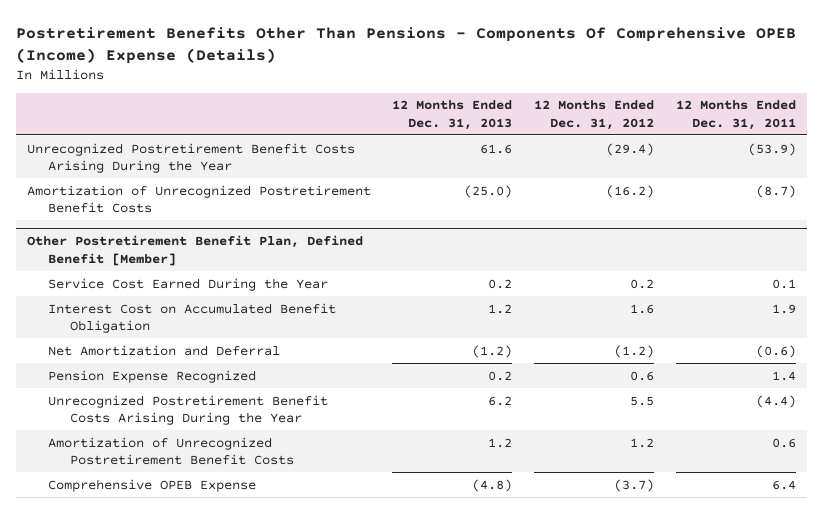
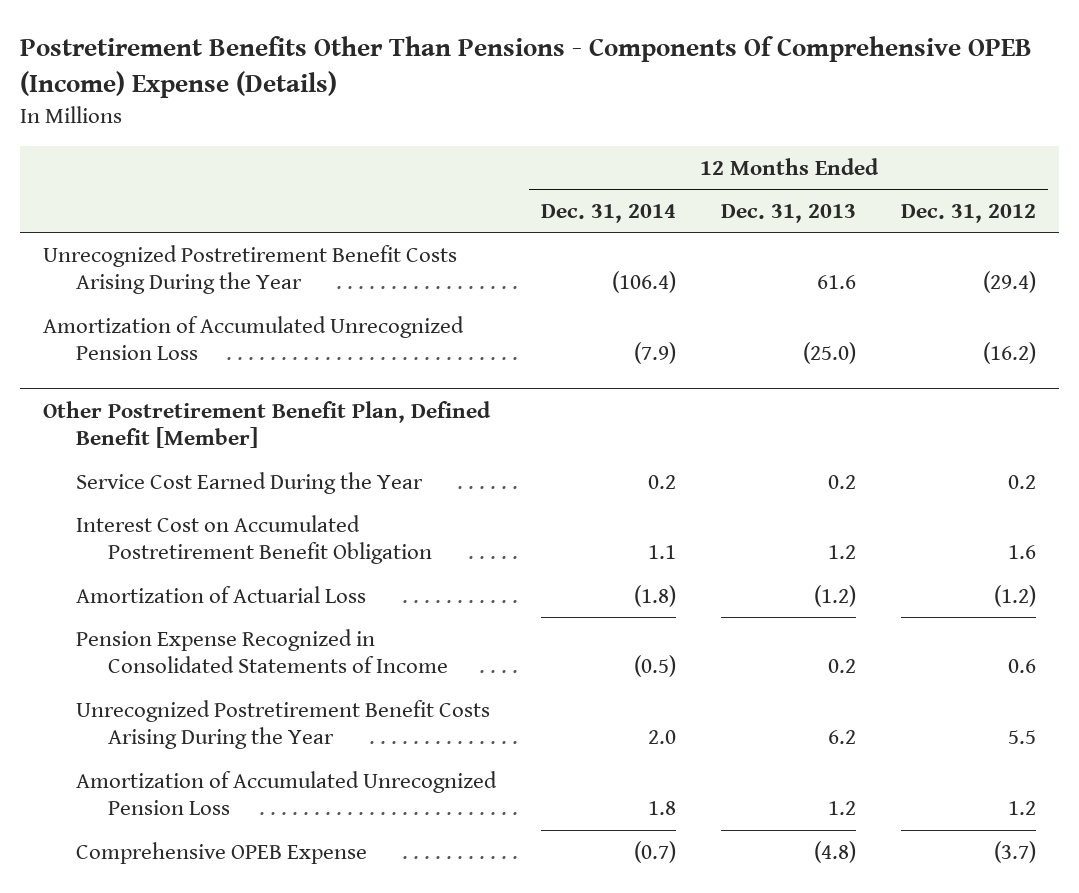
[675,100,796,130] 12 Months Ended Dec. 31, 2011 -> none
none -> [540,203,676,223] Dec. 31, 2014
[26,184,371,213] Amortization of Unrecognized Postretirement Benefit Costs -> [42,315,464,361] Amortization of Accumulated Unrecognized Pension Loss
[48,302,337,333] Interest Cost on Accumulated Benefit Obligation -> [75,514,433,565] Interest Cost on Accumulated Postretirement Benefit Obligation
[48,344,281,356] Net Amortization and Deferral -> [75,585,366,603] Amortization of Actuarial Loss
[48,369,257,383] Pension Expense Recognized -> [75,628,449,674] Pension Expense Recognized in Consolidated Statements of Income
[48,436,294,465] Amortization of Unrecognized Postretirement Benefit Costs -> [75,770,497,816] Amortization of Accumulated Unrecognized Pension Loss

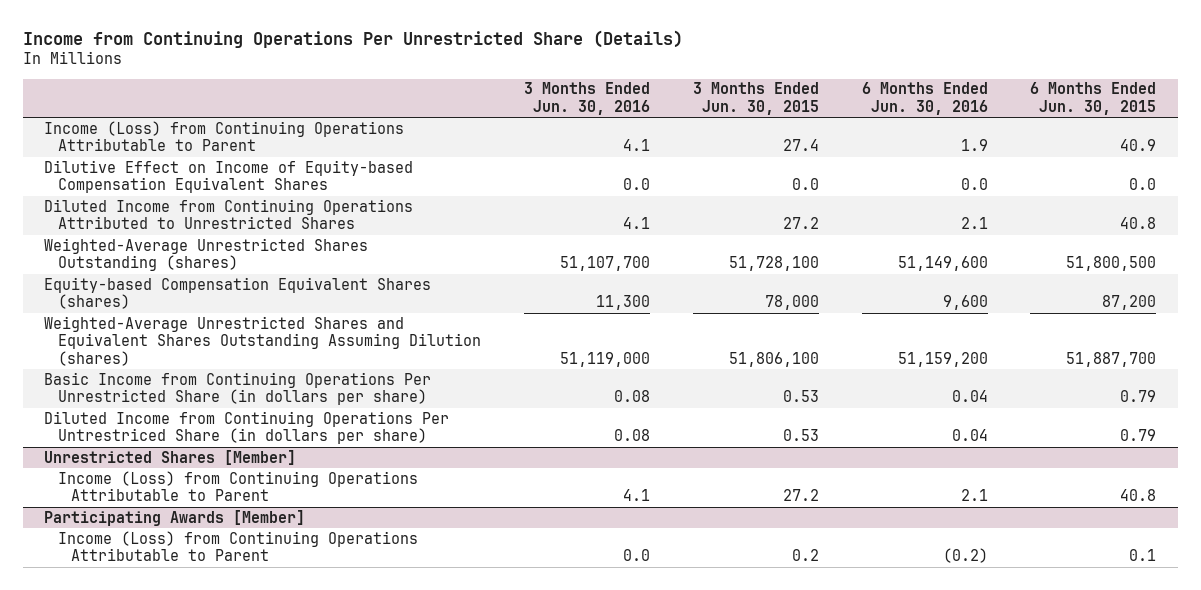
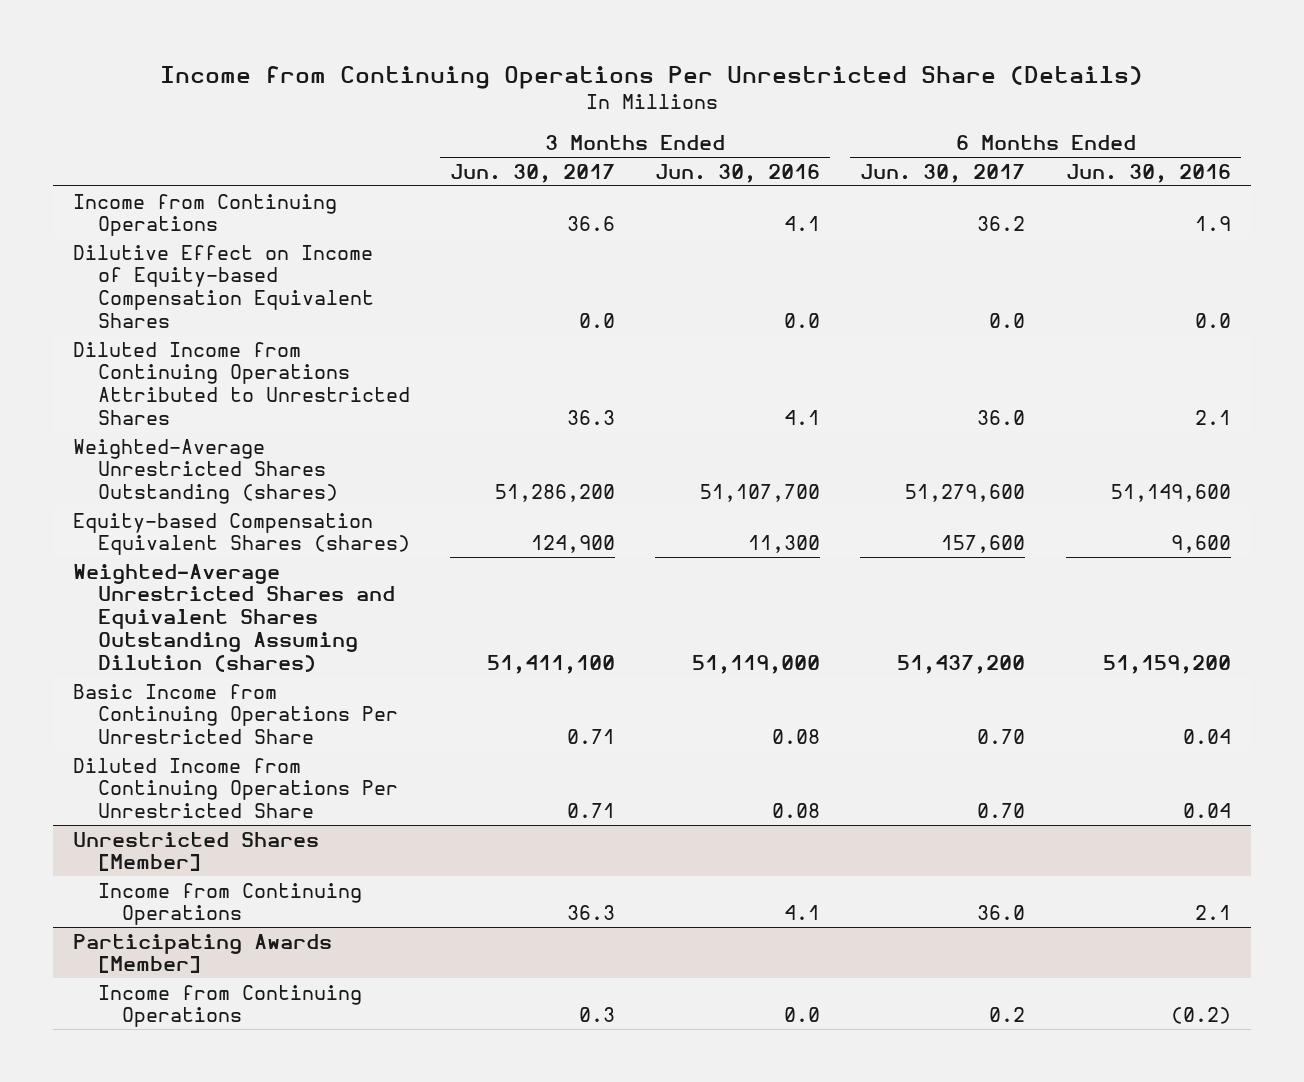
[692,82,819,115] 3 Months Ended Jun. 30, 2015 -> none
[1030,82,1157,115] 6 Months Ended Jun. 30, 2015 -> none
none -> [450,163,616,183] Jun. 30, 2017
none -> [860,163,1026,183] Jun. 30, 2017
[44,120,405,152] Income (Loss) from Continuing Operations Attributable to Parent -> [73,193,338,237] Income from Continuing Operations
[44,371,432,406] Basic Income from Continuing Operations Per Unrestricted Share (in dollars per share) -> [73,683,398,745] Basic Income from Continuing Operations Per Unrestricted Share
[44,410,450,445] Diluted Income from Continuing Operations Per Untrestriced Share (in dollars per share) -> [73,757,398,819] Diluted Income from Continuing Operations Per Unrestricted Share
[57,470,418,502] Income (Loss) from Continuing Operations Attributable to Parent -> [97,882,362,926] Income from Continuing Operations
[57,530,418,562] Income (Loss) from Continuing Operations Attributable to Parent -> [97,984,362,1028] Income from Continuing Operations

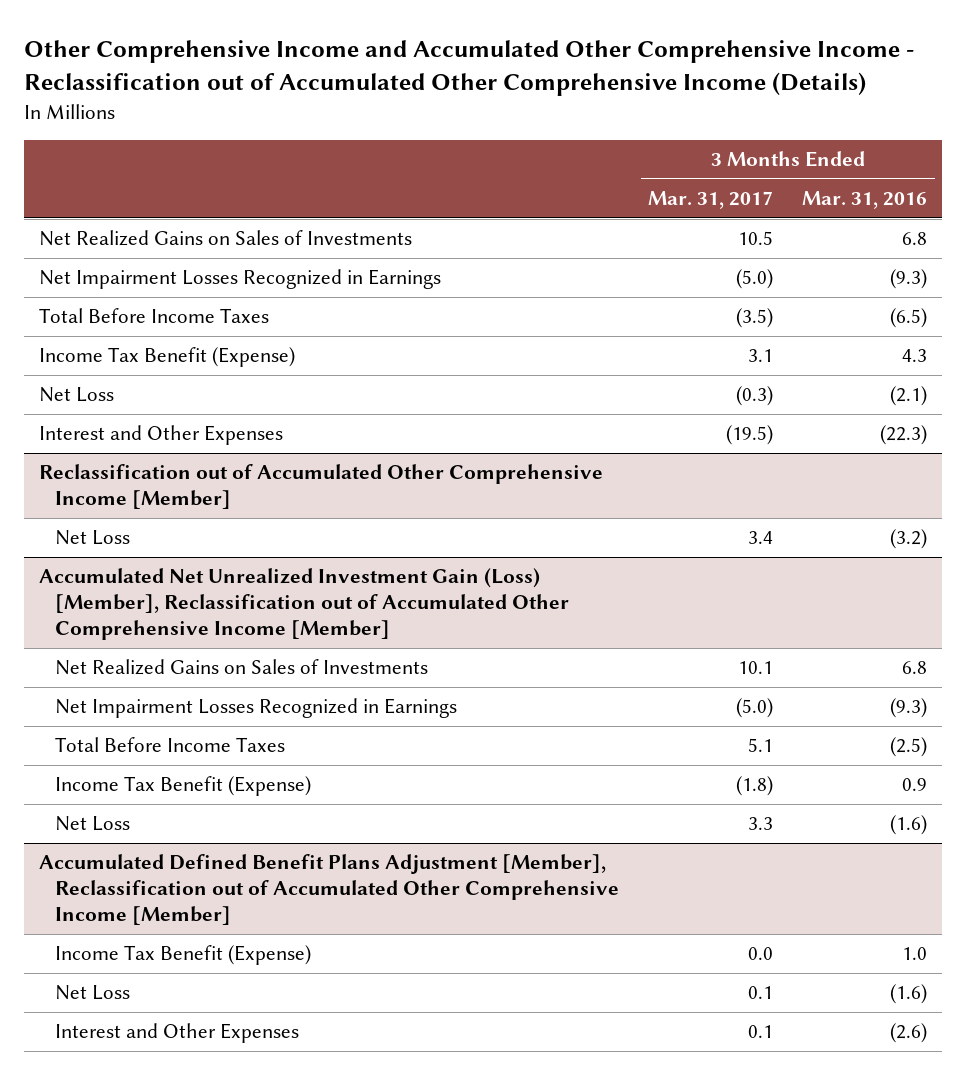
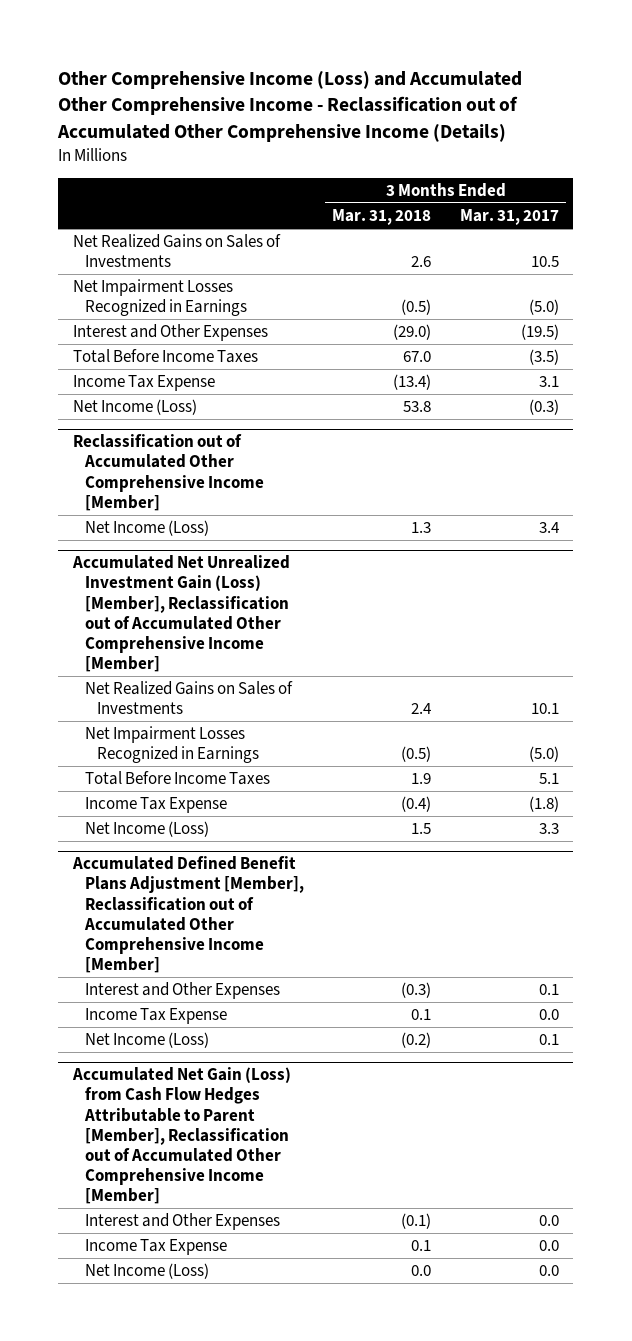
[24,40,915,97] Other Comprehensive Income and Accumulated Other Comprehensive Income - Reclassification out of Accumulated Other Comprehensive Income (Details) -> [57,70,523,142] Other Comprehensive Income (Loss) and Accumulated Other Comprehensive Income - Reclassification out of Accumulated Other Comprehensive Income (Details)
[802,191,928,210] Mar. 31, 2016 -> none
none -> [332,209,432,226] Mar. 31, 2018
[38,347,295,368] Income Tax Benefit (Expense) -> none
[38,387,114,403] Net Loss -> none
[38,308,269,324] Total Before Income Taxes -> [72,349,258,364] Total Before Income Taxes
none -> [72,375,215,392] Income Tax Expense
none -> [72,399,197,416] Net Income (Loss)
[54,530,130,546] Net Loss -> [84,520,209,537] Net Income (Loss)
[54,776,311,797] Income Tax Benefit (Expense) -> [84,797,227,814] Income Tax Expense
[54,816,130,832] Net Loss -> [84,821,209,838] Net Income (Loss)
[54,945,311,966] Income Tax Benefit (Expense) -> none
[54,985,130,1001] Net Loss -> none
none -> [84,1008,227,1025] Income Tax Expense
none -> [84,1032,209,1049] Net Income (Loss)
none -> [71,1067,291,1205] Accumulated Net Gain (Loss) from Cash Flow Hedges Attributable to Parent [Member], Reclassification out of Accumulated Other Comprehensive Income [Member]
none -> [84,1213,280,1231] Interest and Other Expenses
none -> [84,1239,227,1256] Income Tax Expense
none -> [84,1263,209,1280] Net Income (Loss)

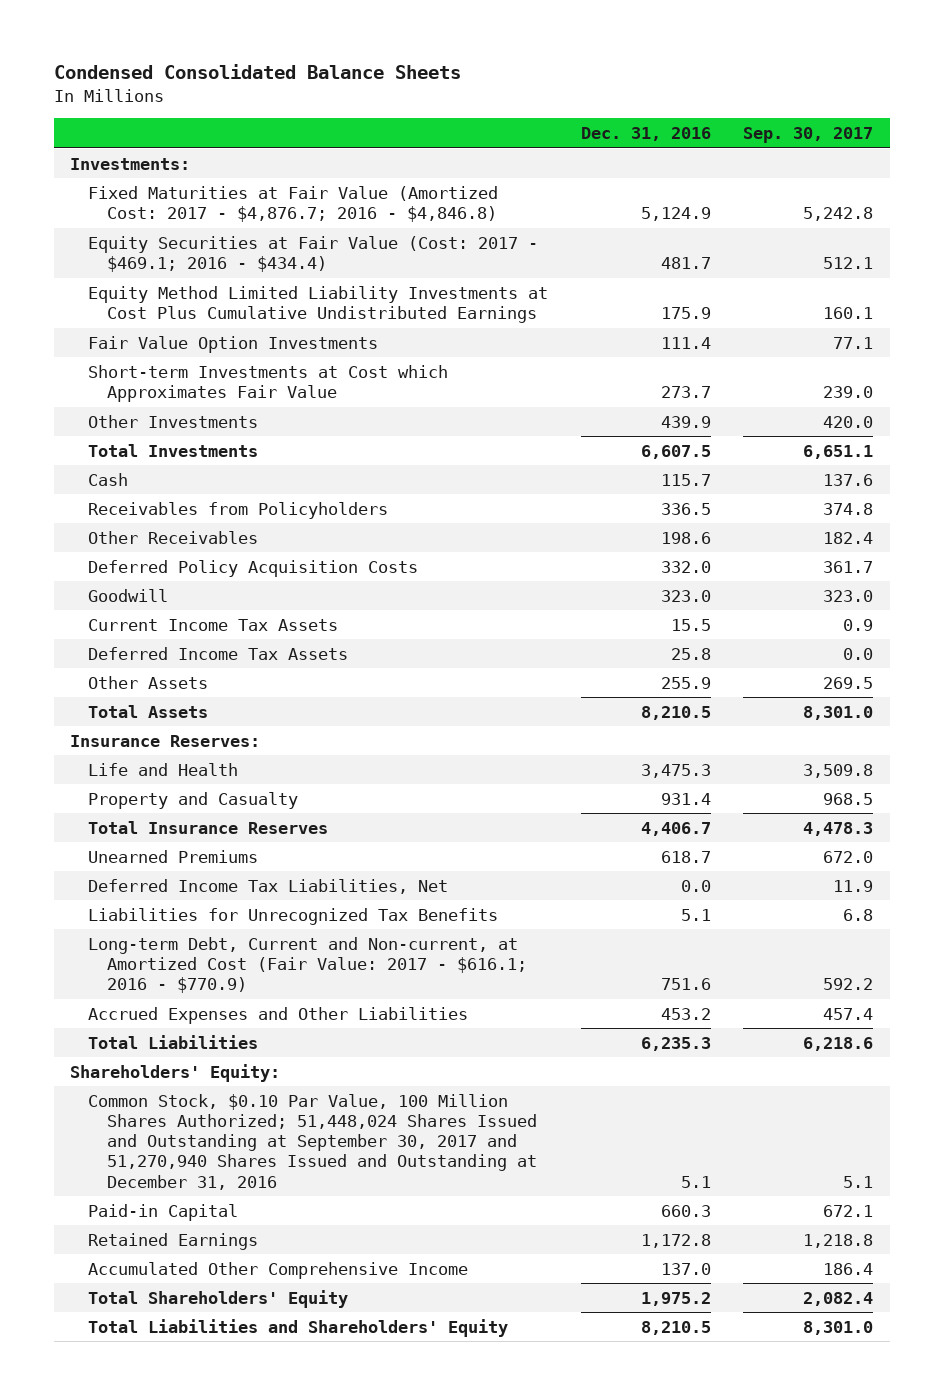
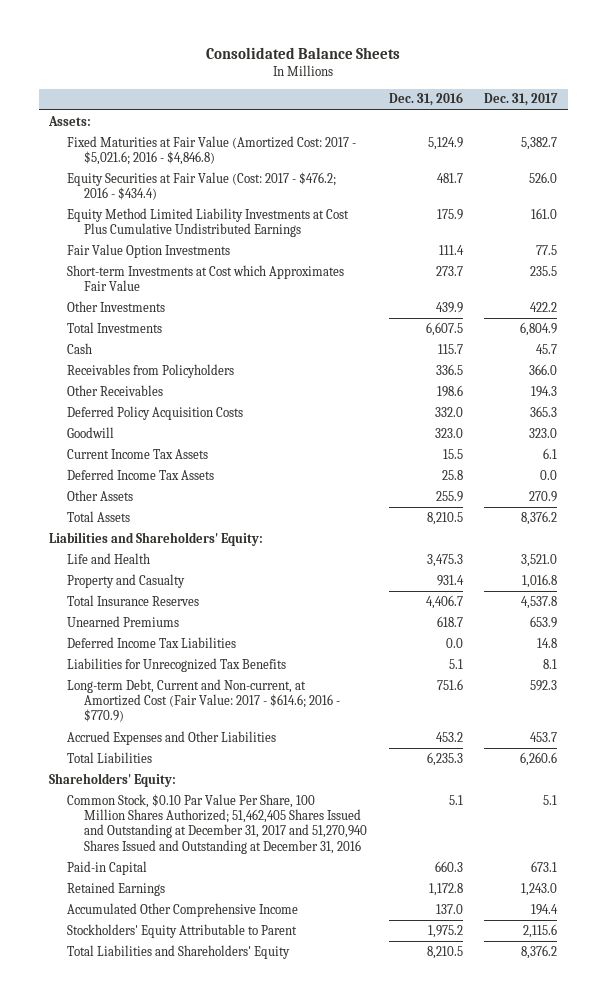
[53,64,461,80] Condensed Consolidated Balance Sheets -> [206,46,401,59] Consolidated Balance Sheets
[743,127,874,144] Sep. 30, 2017 -> none
none -> [484,93,559,107] Dec. 31, 2017
[70,157,191,170] Investments: -> none
none -> [48,115,92,126] Assets:
[88,185,499,222] Fixed Maturities at Fair Value (Amortized Cost: 2017 - $4,876.7; 2016 - $4,846.8) -> [66,135,356,166] Fixed Maturities at Fair Value (Amortized Cost: 2017 - $5,021.6; 2016 - $4,846.8)
[88,235,539,272] Equity Securities at Fair Value (Cost: 2017 - $469.1; 2016 - $434.4) -> [66,171,336,201] Equity Securities at Fair Value (Cost: 2017 - $476.2; 2016 - $434.4)
[70,734,261,747] Insurance Reserves: -> none
none -> [49,531,264,546] Liabilities and Shareholders' Equity:
[88,878,449,894] Deferred Income Tax Liabilities, Net -> [66,636,236,648] Deferred Income Tax Liabilities
[88,936,527,994] Long-term Debt, Current and Non-current, at Amortized Cost (Fair Value: 2017 - $616.1; 2016 - $770.9) -> [66,678,341,723] Long-term Debt, Current and Non-current, at Amortized Cost (Fair Value: 2017 - $614.6; 2016 - $770.9)
[88,1093,537,1190] Common Stock, $0.10 Par Value, 100 Million Shares Authorized; 51,448,024 Shares Issued and Outstanding at September 30, 2017 and 51,270,940 Shares Issued and Outstanding at December 31, 2016 -> [66,793,368,854] Common Stock, $0.10 Par Value Per Share, 100 Million Shares Authorized; 51,462,405 Shares Issued and Outstanding at December 31, 2017 and 51,270,940 Shares Issued and Outstanding at December 31, 2016
[88,1289,349,1308] Total Shareholders' Equity -> [66,923,297,938] Stockholders' Equity Attributable to Parent

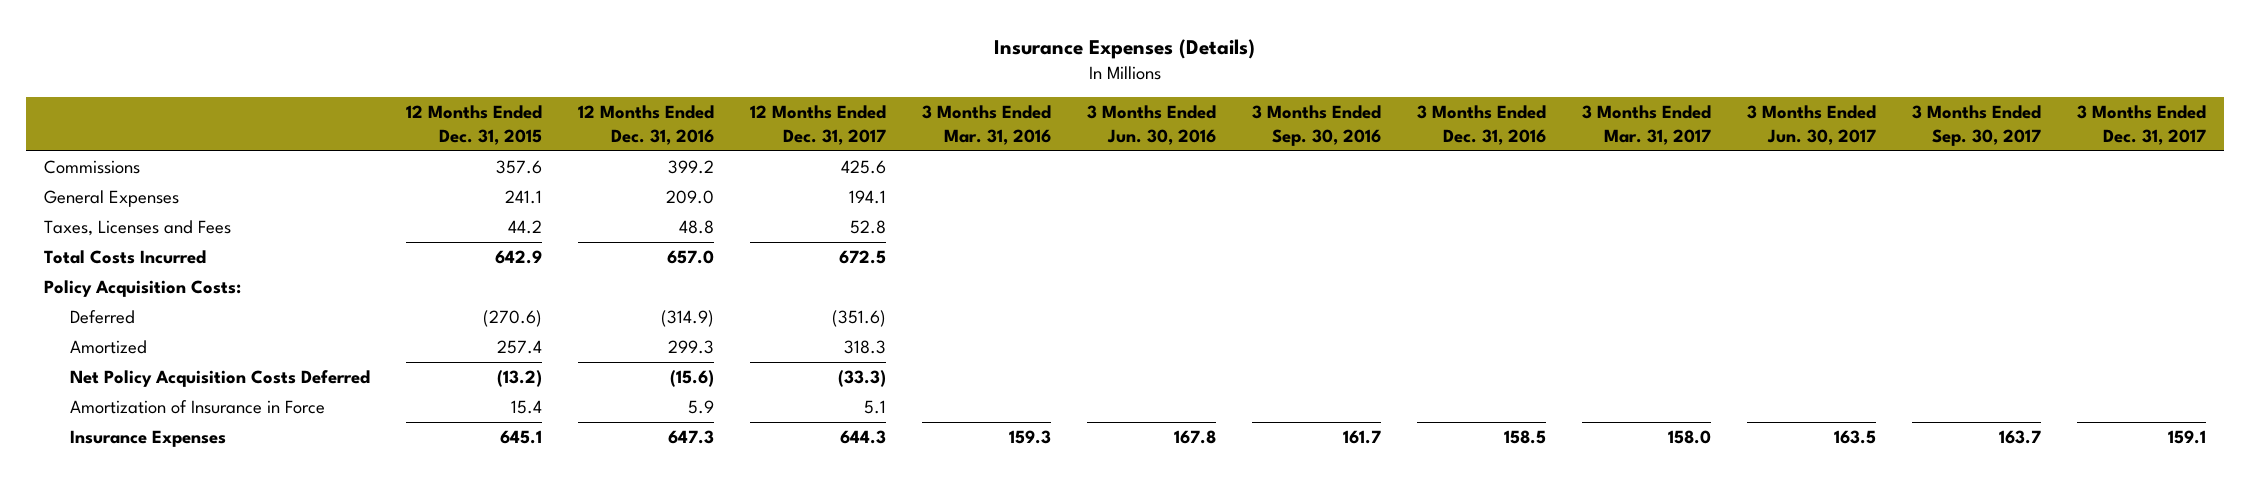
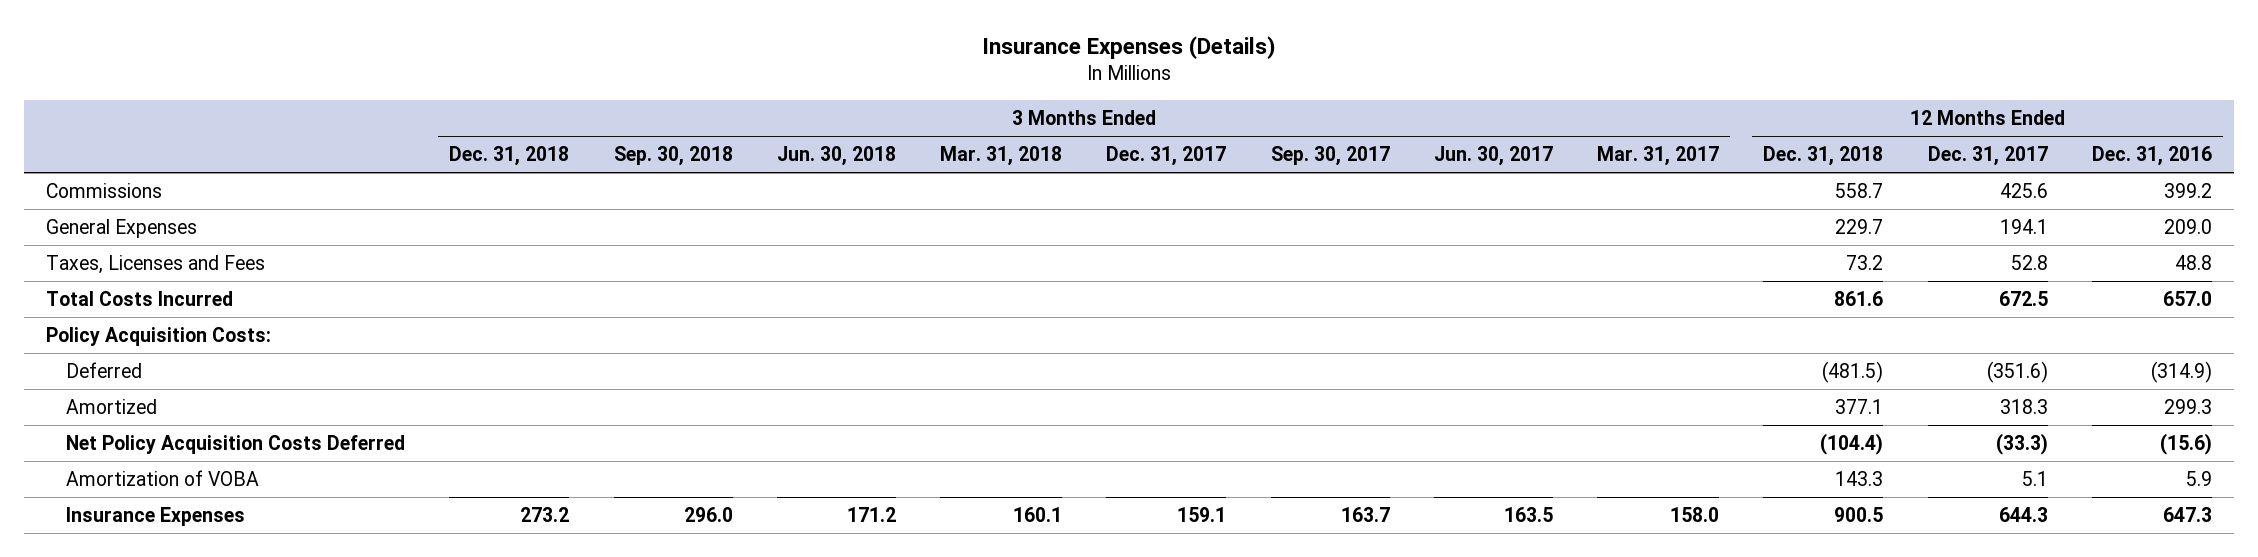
[406,105,543,145] 12 Months Ended Dec. 31, 2015 -> none
[922,105,1052,145] 3 Months Ended Mar. 31, 2016 -> none
[1087,105,1217,145] 3 Months Ended Jun. 30, 2016 -> none
[1252,105,1382,146] 3 Months Ended Sep. 30, 2016 -> none
[1417,105,1547,145] 3 Months Ended Dec. 31, 2016 -> none
none -> [449,146,570,167] Dec. 31, 2018
none -> [613,146,733,167] Sep. 30, 2018
none -> [776,146,896,167] Jun. 30, 2018
none -> [940,146,1063,167] Mar. 31, 2018
none -> [1763,146,1884,167] Dec. 31, 2018
[70,399,326,414] Amortization of Insurance in Force -> [65,470,259,487] Amortization of VOBA

